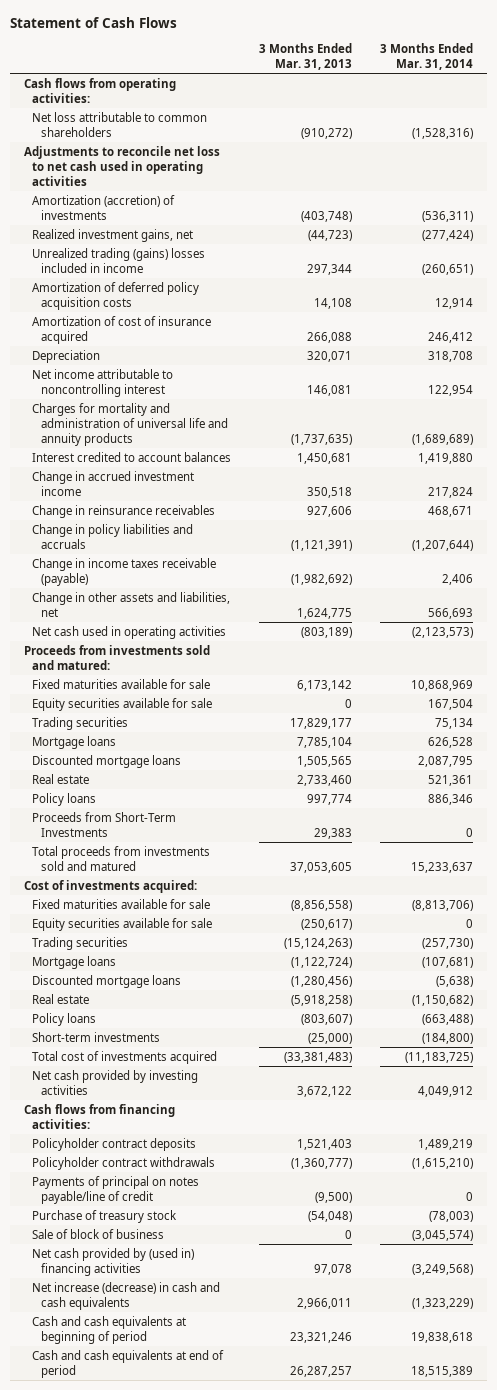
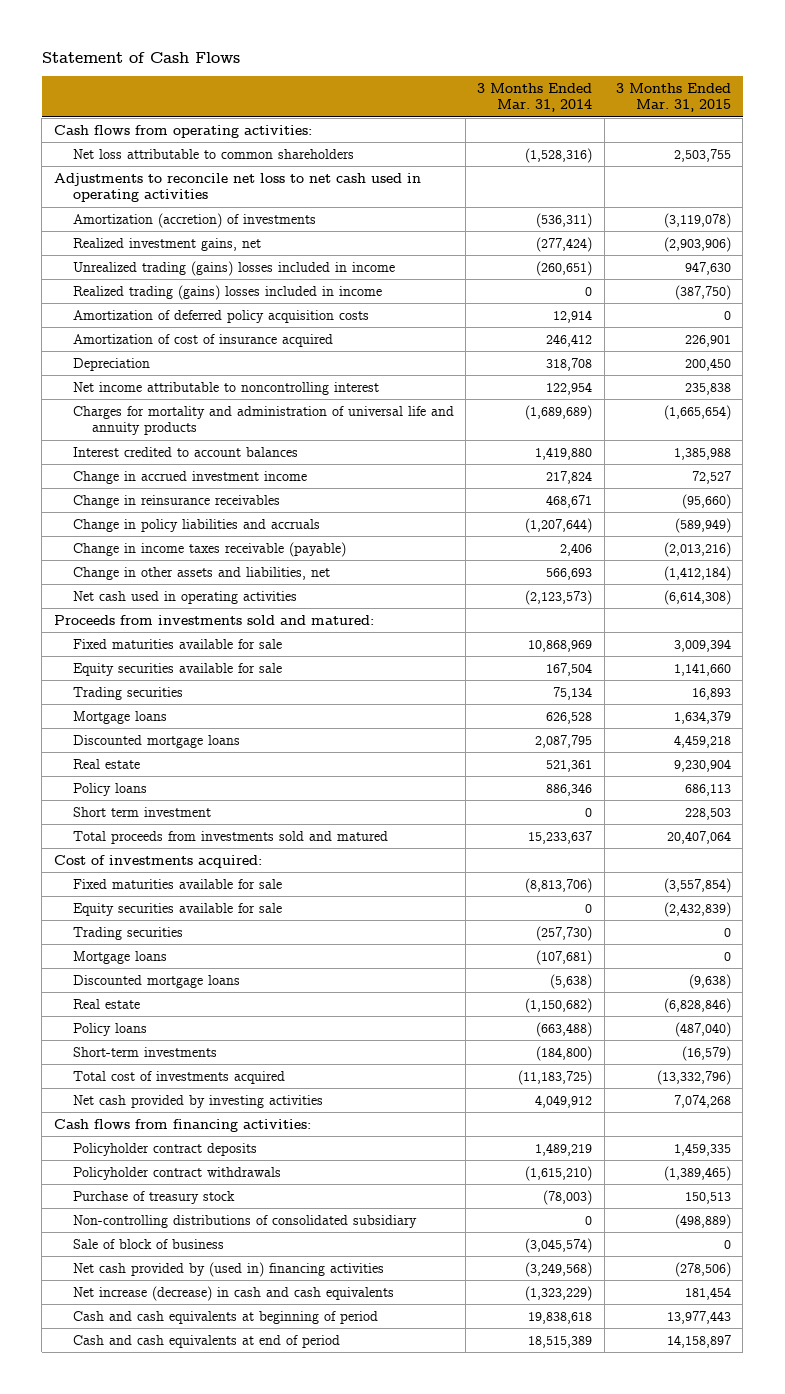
[259,43,353,71] 3 Months Ended Mar. 31, 2013 -> none
none -> [615,82,731,113] 3 Months Ended Mar. 31, 2015
none -> [72,284,382,300] Realized trading (gains) losses included in income
[32,811,177,837] Proceeds from Short-Term Investments -> [72,806,211,817] Short term investment
[32,1175,200,1204] Payments of principal on notes payable/line of credit -> none
none -> [72,1214,417,1228] Non-controlling distributions of consolidated subsidiary

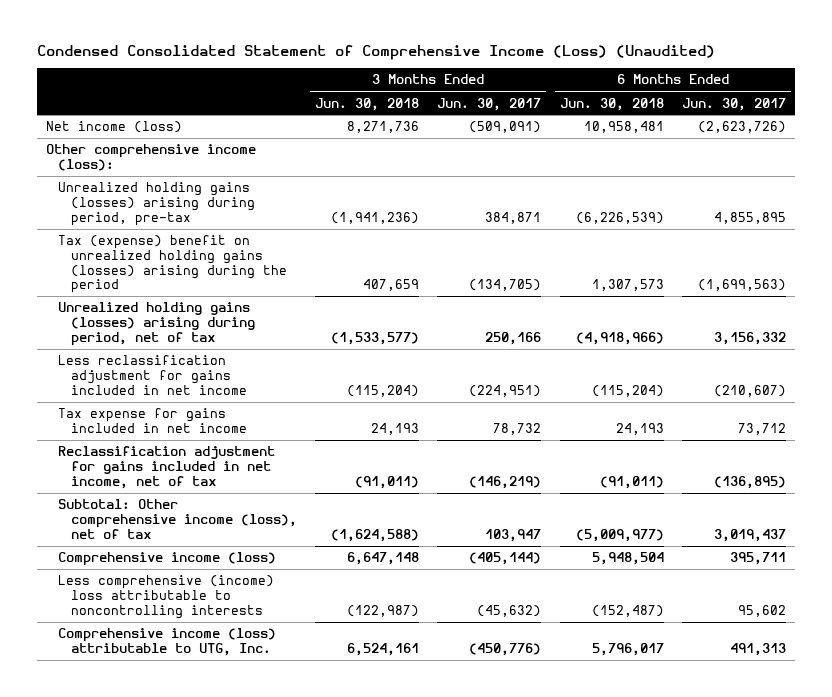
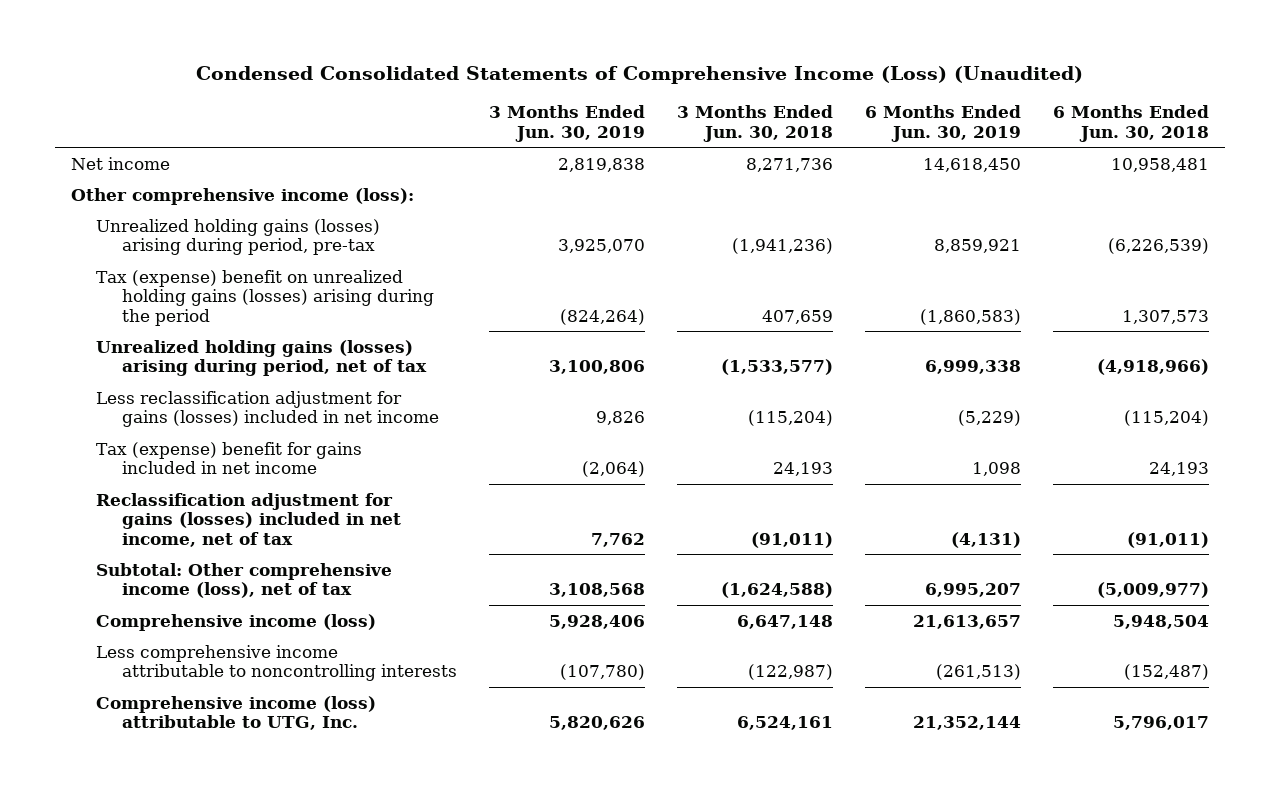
[36,44,715,60] Condensed Consolidated Statement of Comprehensive Income (Loss) (Unaudited) -> [195,66,1083,85] Condensed Consolidated Statements of Comprehensive Income (Loss) (Unaudited)
[437,97,542,111] Jun. 30, 2017 -> none
[681,97,786,111] Jun. 30, 2017 -> none
none -> [488,105,645,142] 3 Months Ended Jun. 30, 2019
none -> [864,105,1021,142] 6 Months Ended Jun. 30, 2019
[45,121,182,134] Net income (loss) -> [70,156,170,170] Net income
[58,355,247,395] Less reclassification adjustment for gains included in net income -> [96,390,439,428] Less reclassification adjustment for gains (losses) included in net income
[58,408,247,434] Tax expense for gains included in net income -> [96,441,363,475] Tax (expense) benefit for gains included in net income
[58,446,276,489] Reclassification adjustment for gains included in net income, net of tax -> [96,492,401,547] Reclassification adjustment for gains (losses) included in net income, net of tax
[58,575,275,619] Less comprehensive (income) loss attributable to noncontrolling interests -> [96,644,457,682] Less comprehensive income attributable to noncontrolling interests

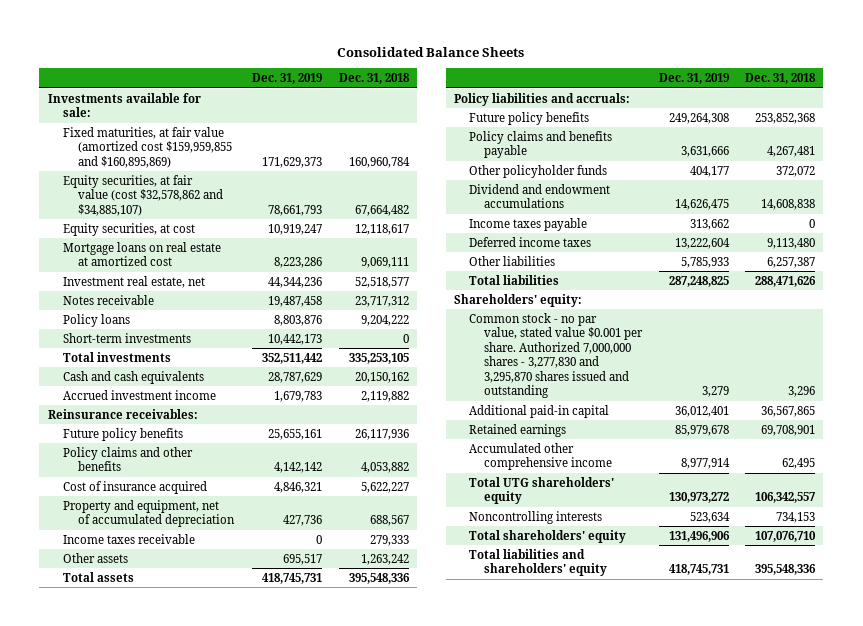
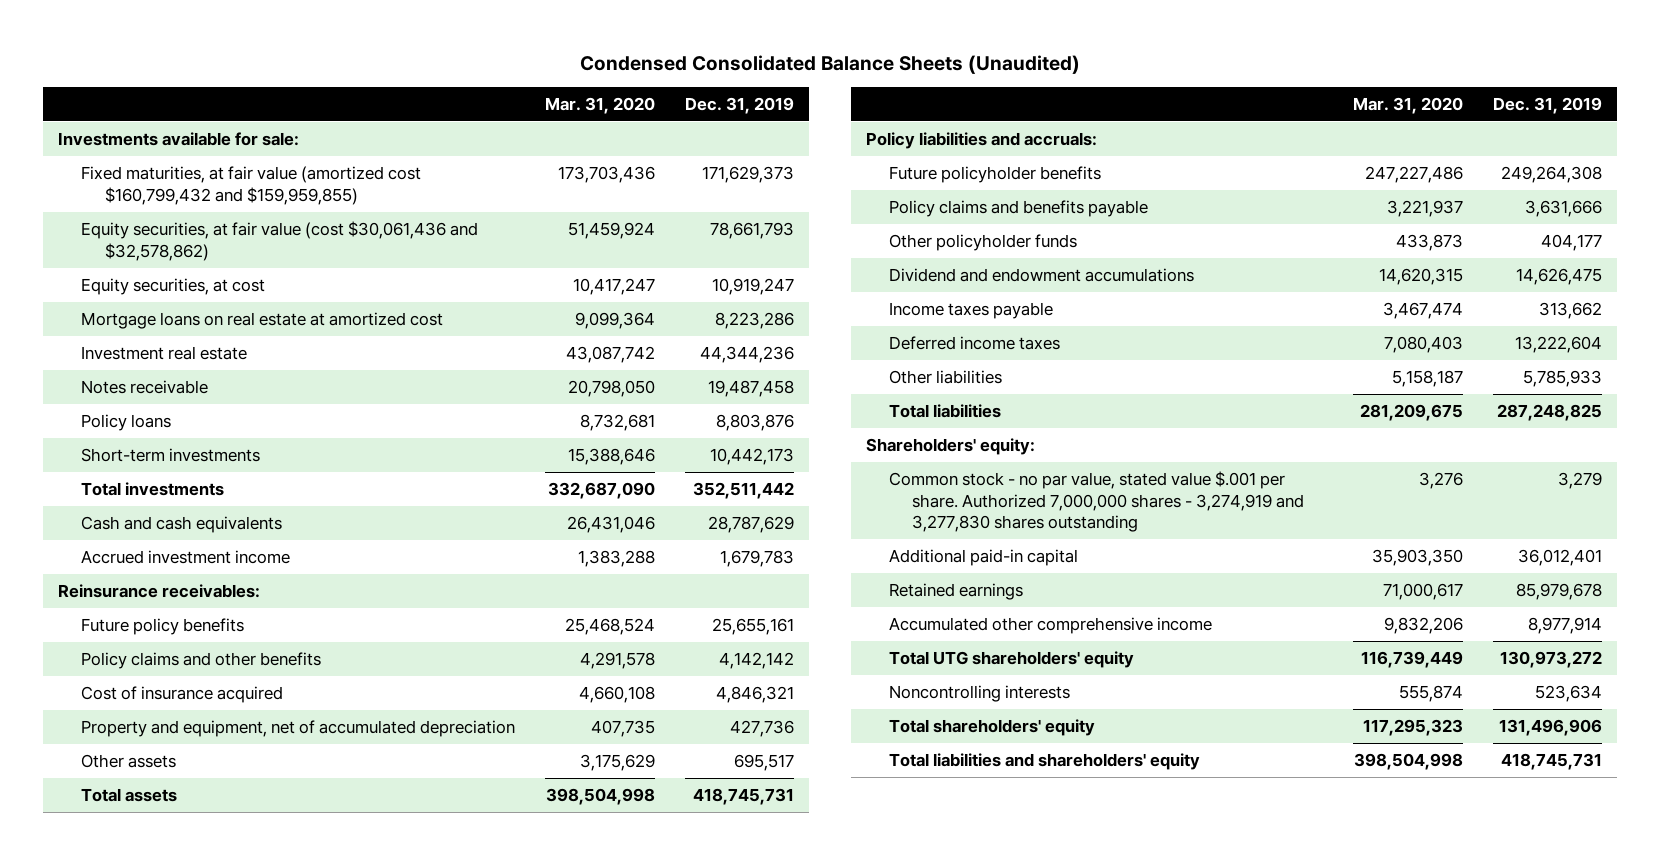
[337,47,525,58] Consolidated Balance Sheets -> [580,54,1081,74] Condensed Consolidated Balance Sheets (Unaudited)
[338,73,410,85] Dec. 31, 2018 -> none
none -> [545,96,656,114] Mar. 31, 2020
[62,126,233,168] Fixed maturities, at fair value (amortized cost $159,959,855 and $160,895,869) -> [81,166,422,205] Fixed maturities, at fair value (amortized cost $160,799,432 and $159,959,855)
[62,174,224,216] Equity securities, at fair value (cost $32,578,862 and $34,885,107) -> [81,221,479,261] Equity securities, at fair value (cost $30,061,436 and $32,578,862)
[62,275,205,288] Investment real estate, net -> [81,346,248,361] Investment real estate
[62,533,195,544] Income taxes receivable -> none
[468,111,589,125] Future policy benefits -> [889,166,1102,184] Future policyholder benefits
[468,312,644,399] Common stock - no par value, stated value $0.001 per share. Authorized 7,000,000 shares - 3,277,830 and 3,295,870 shares issued and outstanding -> [889,471,1305,533] Common stock - no par value, stated value $.001 per share. Authorized 7,000,000 shares - 3,274,919 and 3,277,830 shares outstanding

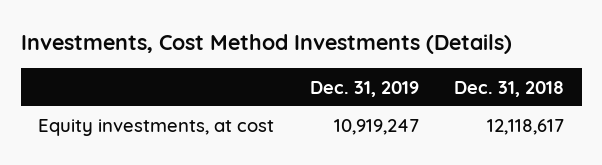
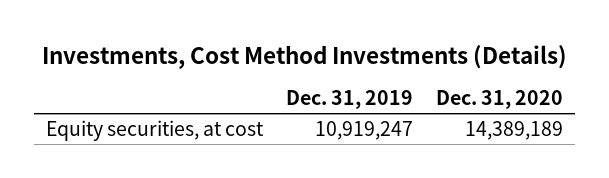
[453,80,564,97] Dec. 31, 2018 -> none
none -> [436,90,564,110] Dec. 31, 2020
[38,119,275,137] Equity investments, at cost -> [45,120,264,142] Equity securities, at cost

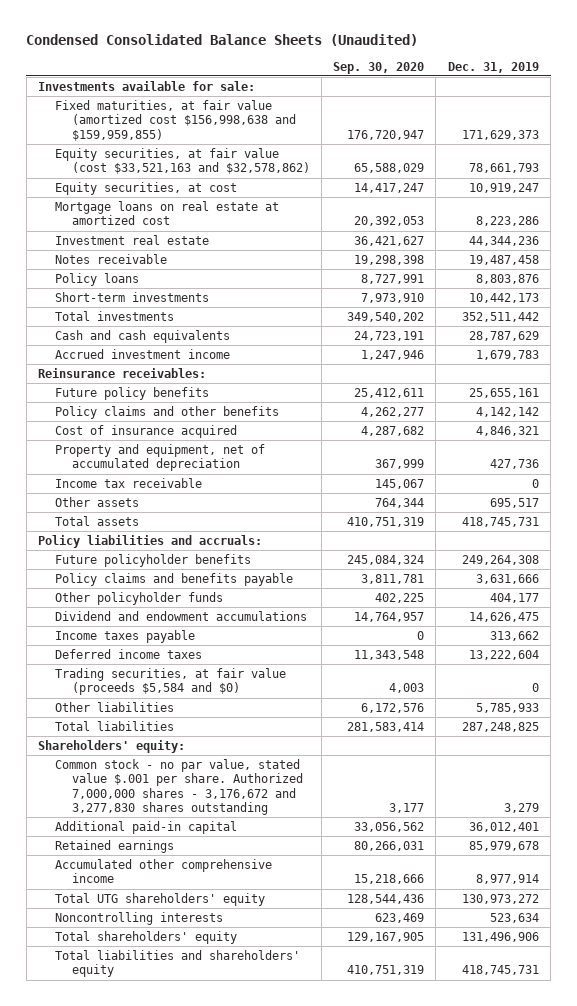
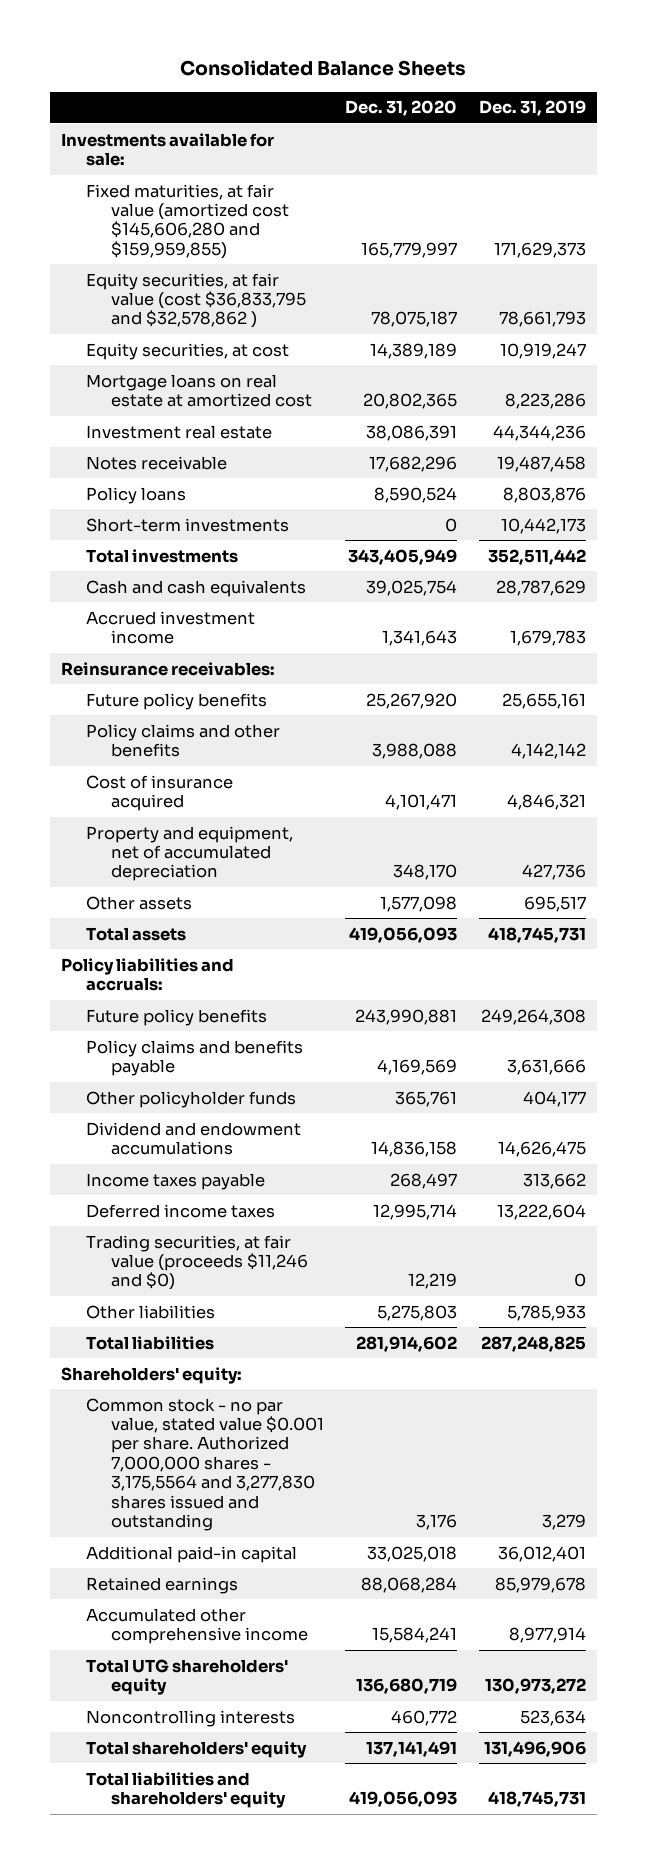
[26,33,419,46] Condensed Consolidated Balance Sheets (Unaudited) -> [180,60,467,77] Consolidated Balance Sheets
[333,61,425,74] Sep. 30, 2020 -> none
none -> [345,100,458,117] Dec. 31, 2020
[54,100,296,141] Fixed maturities, at fair value (amortized cost $156,998,638 and $159,959,855) -> [85,183,289,259] Fixed maturities, at fair value (amortized cost $145,606,280 and $159,959,855)
[54,148,310,175] Equity securities, at fair value (cost $33,521,163 and $32,578,862) -> [85,272,306,329] Equity securities, at fair value (cost $36,833,795 and $32,578,862 )
[54,478,202,489] Income tax receivable -> none
[54,554,251,568] Future policyholder benefits -> [85,1008,267,1026] Future policy benefits
[54,668,286,696] Trading securities, at fair value (proceeds $5,584 and $0) -> [85,1234,308,1291] Trading securities, at fair value (proceeds $11,246 and $0)
[54,759,303,815] Common stock - no par value, stated value $.001 per share. Authorized 7,000,000 shares - 3,176,672 and 3,277,830 shares outstanding -> [85,1397,324,1531] Common stock - no par value, stated value $0.001 per share. Authorized 7,000,000 shares - 3,175,5564 and 3,277,830 shares issued and outstanding

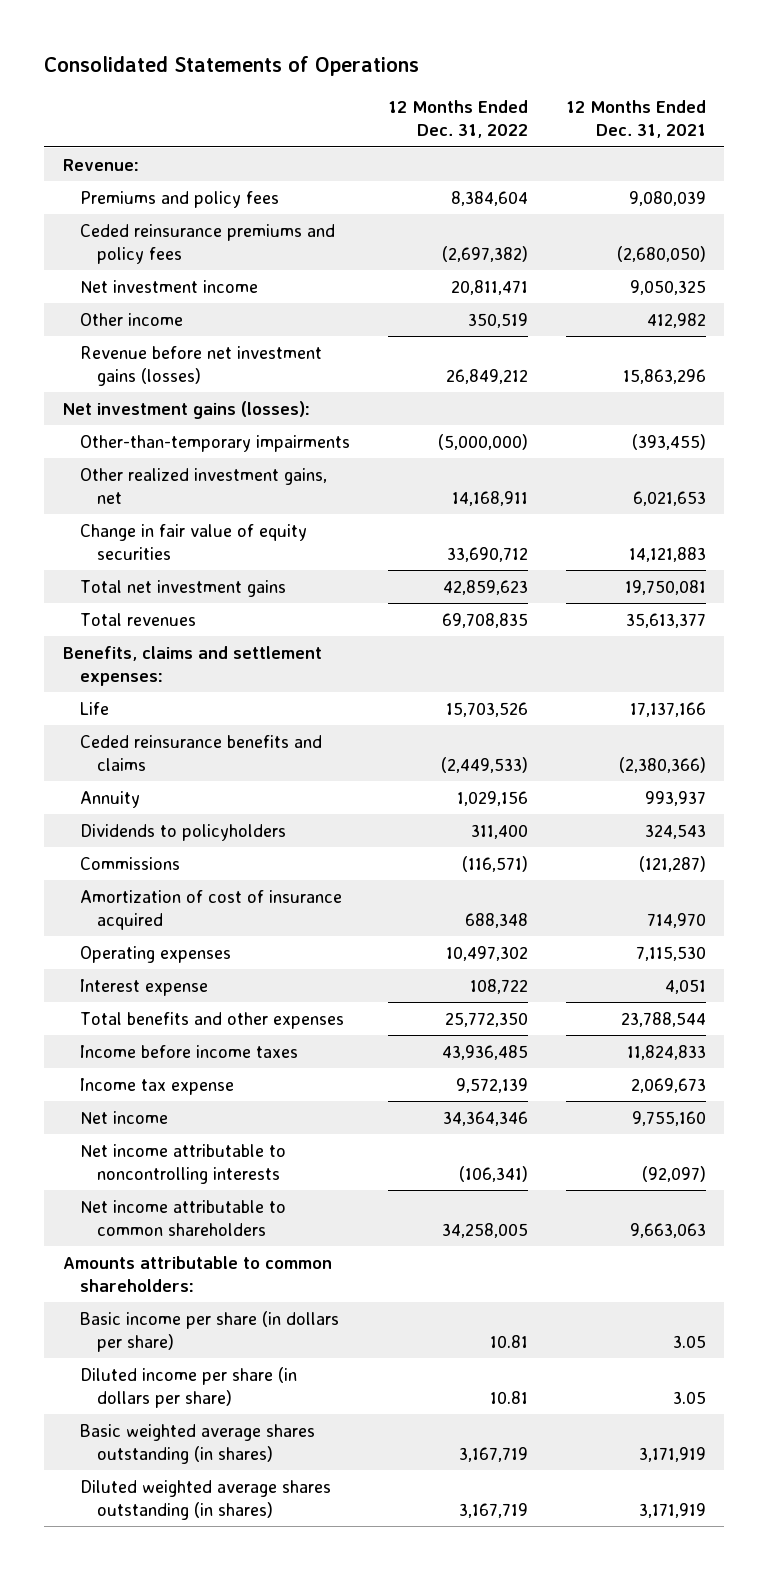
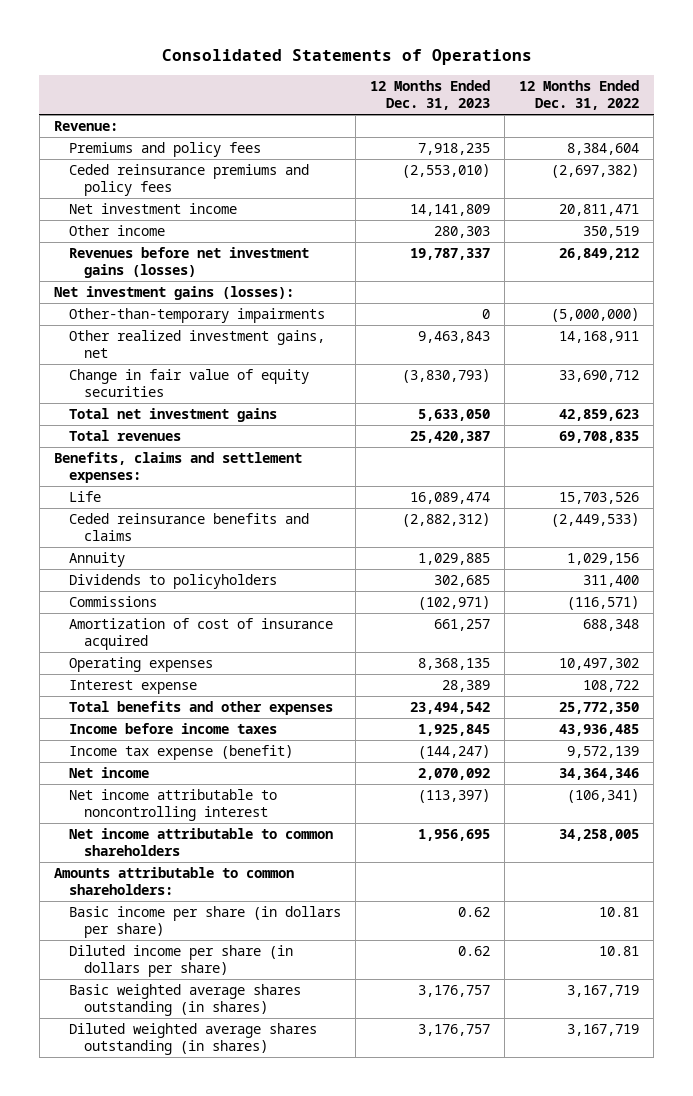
[565,100,706,139] 12 Months Ended Dec. 31, 2021 -> none
none -> [369,80,490,110] 12 Months Ended Dec. 31, 2023
[79,345,322,386] Revenue before net investment gains (losses) -> [68,247,309,278] Revenues before net investment gains (losses)
[79,1077,234,1095] Income tax expense -> [68,745,293,761] Income tax expense (benefit)
[79,1143,286,1184] Net income attributable to noncontrolling interests -> [68,789,277,821] Net income attributable to noncontrolling interest

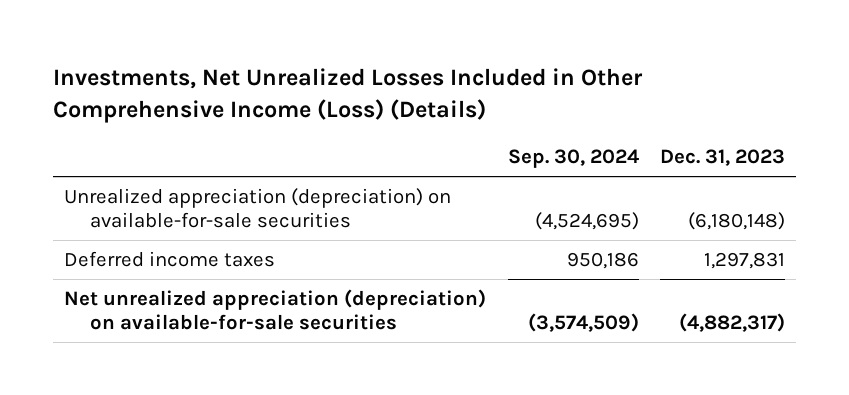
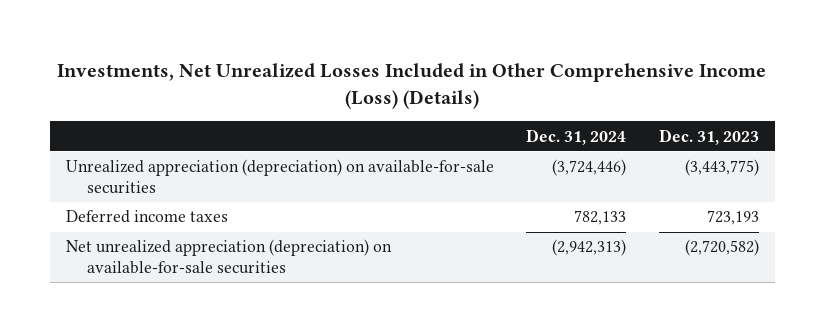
[507,149,639,169] Sep. 30, 2024 -> none
none -> [526,128,627,145] Dec. 31, 2024
[688,212,786,231] (6,180,148) -> [684,159,759,177] (3,443,775)
[704,252,786,270] 1,297,831 -> [706,210,759,226] 723,193
[679,313,786,333] (4,882,317) -> [684,239,759,257] (2,720,582)

